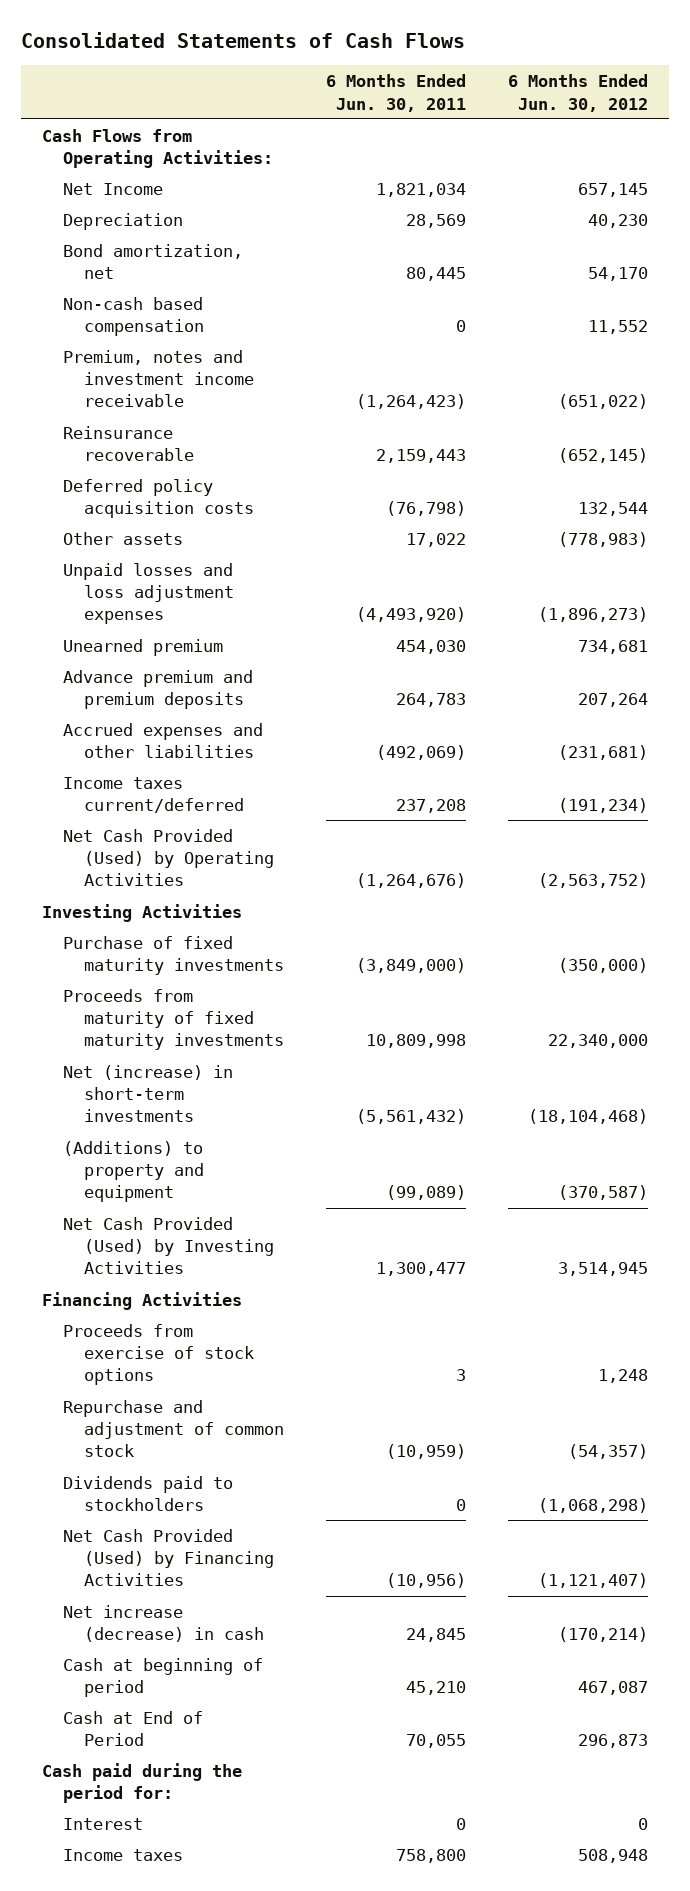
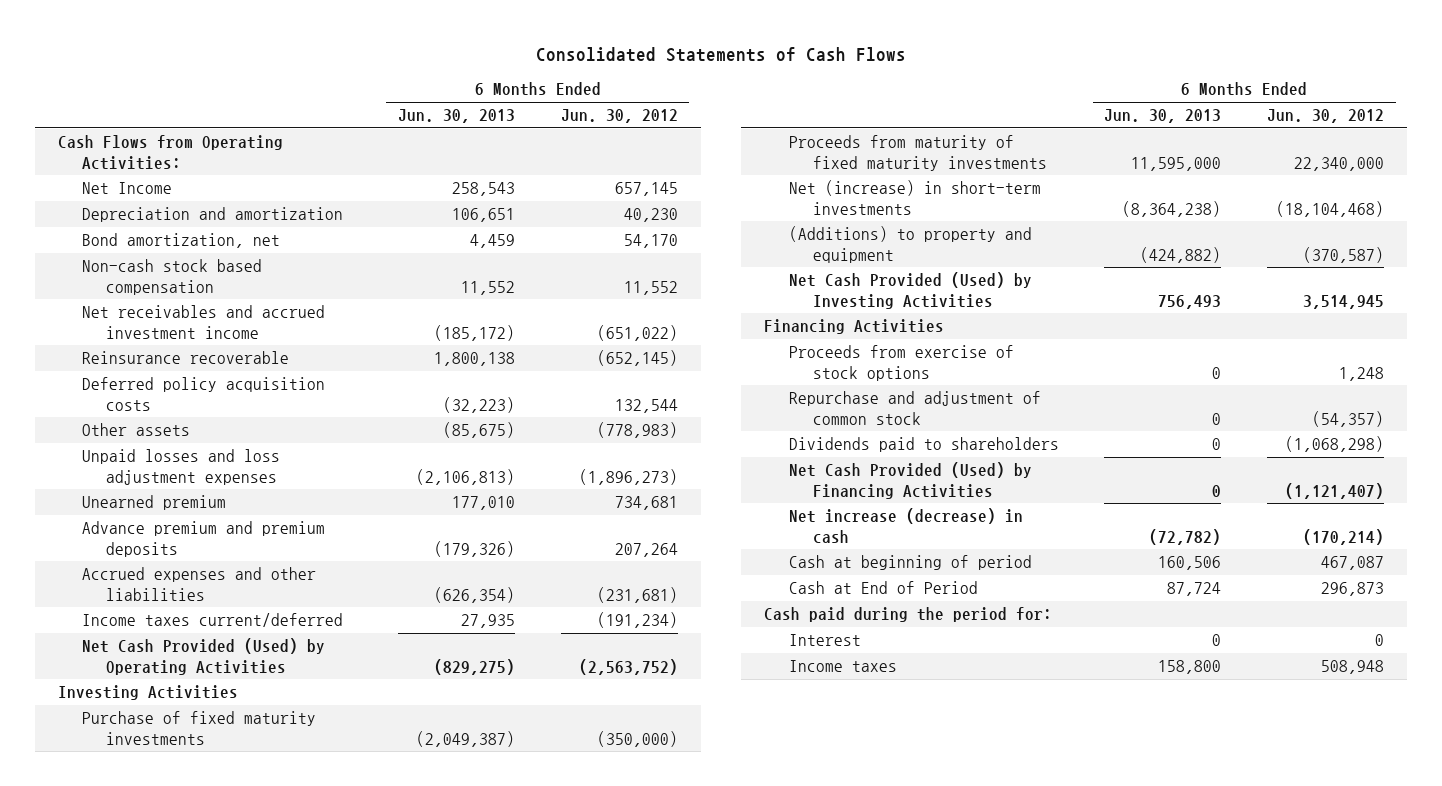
[325,74,466,112] 6 Months Ended Jun. 30, 2011 -> none
none -> [397,109,515,124] Jun. 30, 2013
[63,212,184,230] Depreciation -> [81,207,343,223] Depreciation and amortization
[63,296,205,337] Non-cash based compensation -> [81,259,262,295] Non-cash stock based compensation
[63,349,255,408] Premium, notes and investment income receivable -> [81,305,325,339] Net receivables and accrued investment income
[63,1475,234,1512] Dividends paid to stockholders -> [788,437,1059,453] Dividends paid to shareholders

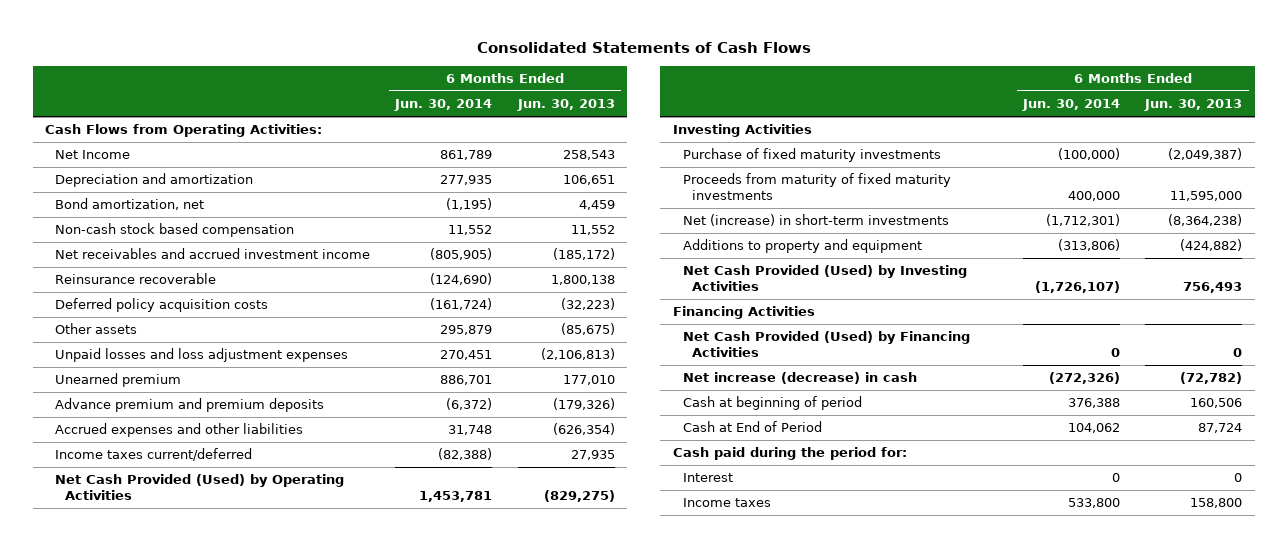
[560,109,678,124] Jun. 30, 2012 -> none
none -> [394,99,493,112] Jun. 30, 2014
[788,226,1032,263] (Additions) to property and equipment -> [682,239,922,254] Additions to property and equipment
[788,345,1014,381] Proceeds from exercise of stock options -> none
[788,391,1041,425] Repurchase and adjustment of common stock -> none
[788,437,1059,453] Dividends paid to shareholders -> none

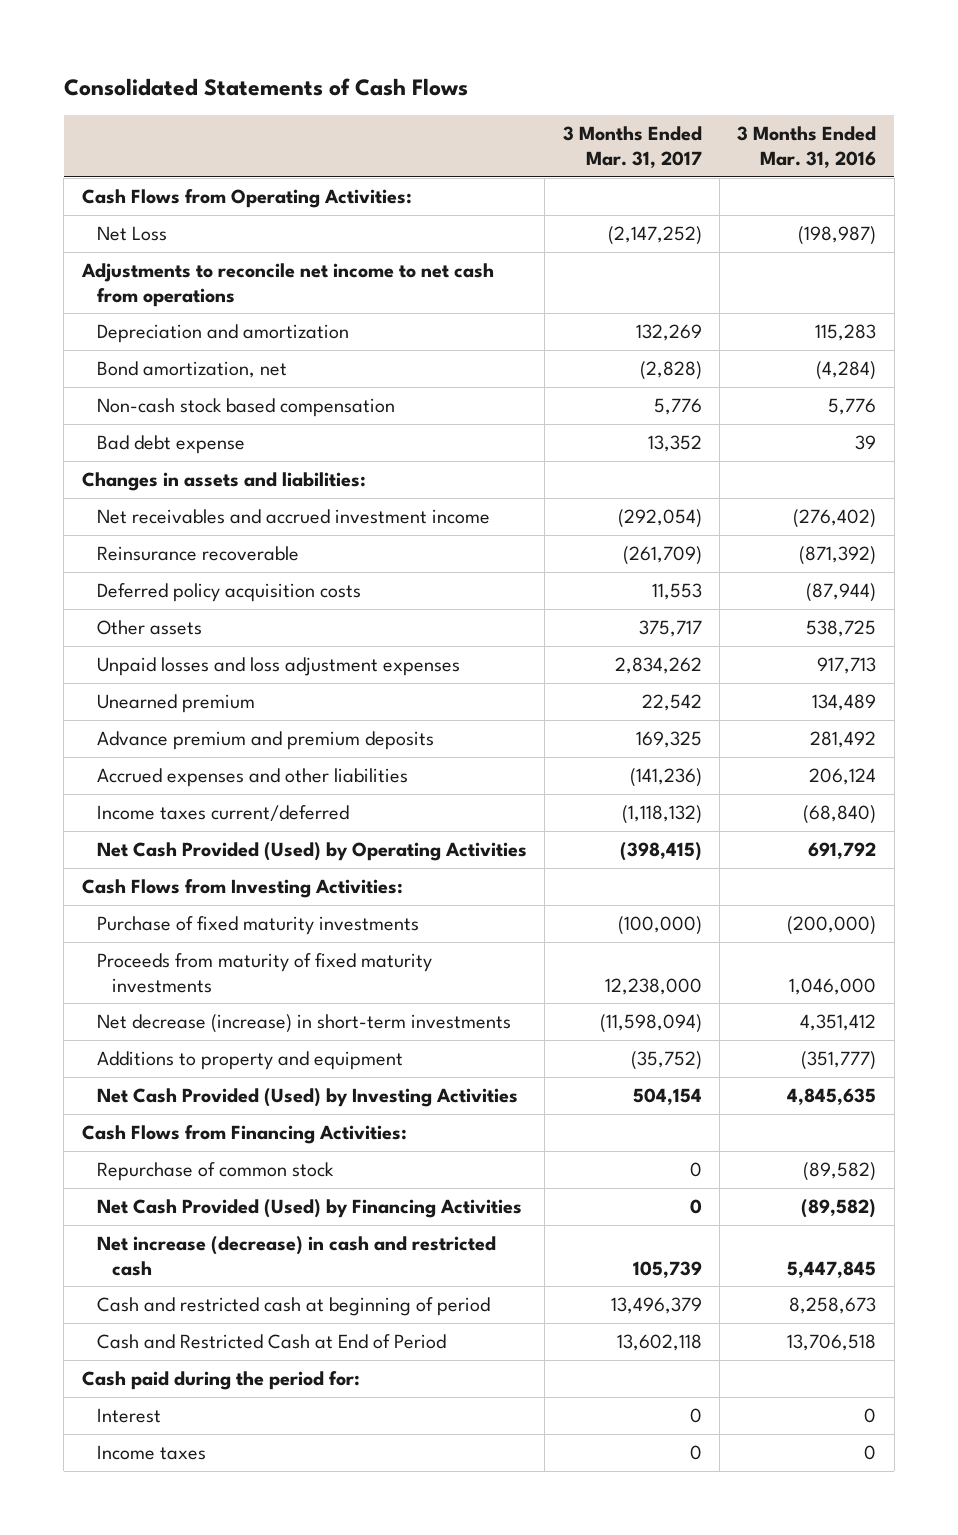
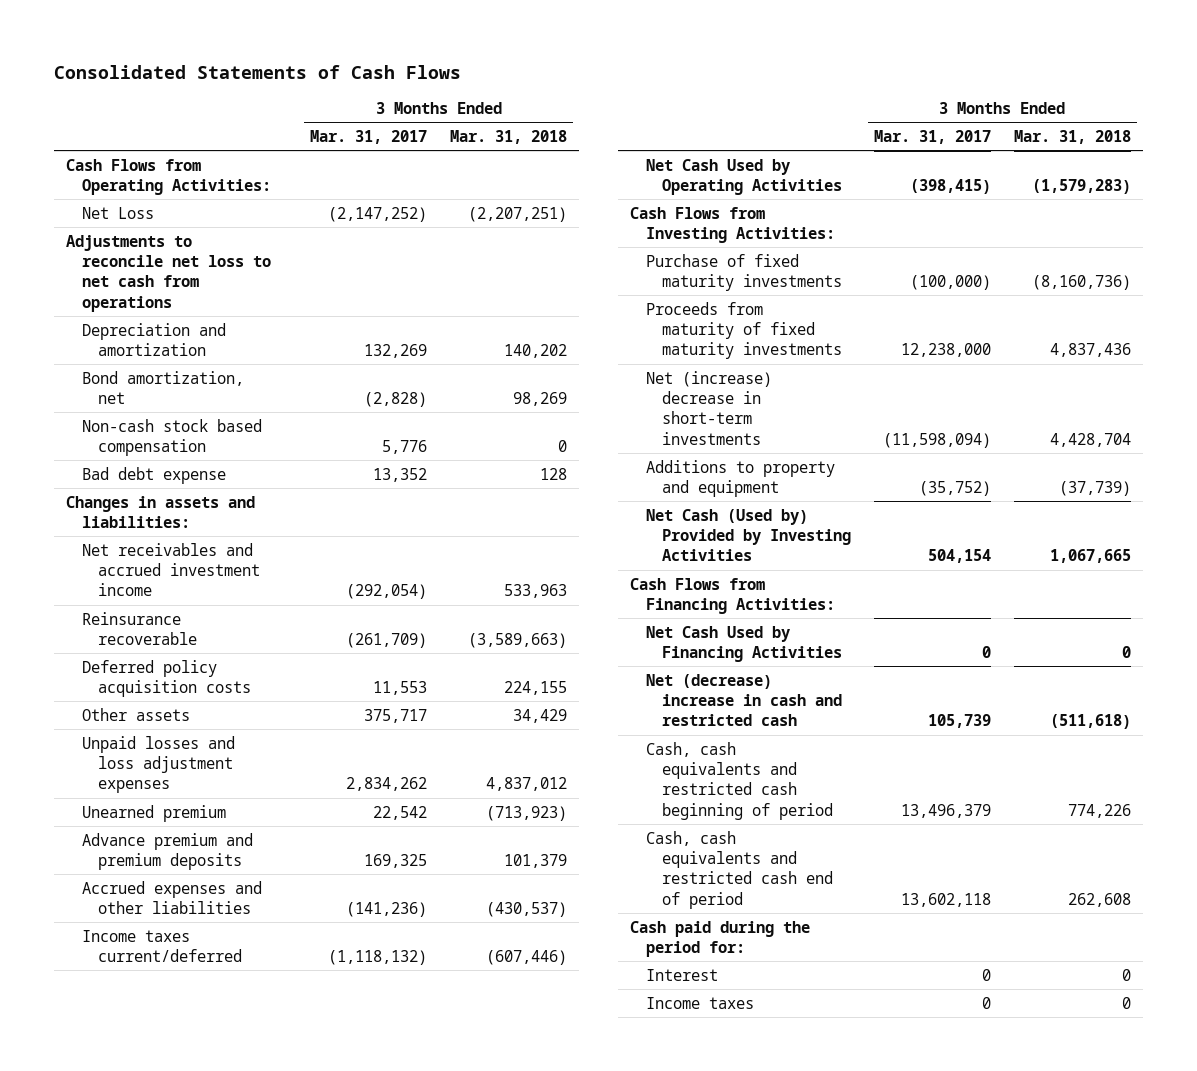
[737,126,877,168] 3 Months Ended Mar. 31, 2016 -> none
none -> [450,129,568,144] Mar. 31, 2018
[80,263,494,307] Adjustments to reconcile net income to net cash from operations -> [65,234,271,312] Adjustments to reconcile net loss to net cash from operations
[96,842,527,862] Net Cash Provided (Used) by Operating Activities -> [645,158,842,195] Net Cash Used by Operating Activities
[96,1014,511,1034] Net decrease (increase) in short-term investments -> [645,370,772,445] Net (increase) decrease in short-term investments
[96,1088,518,1108] Net Cash Provided (Used) by Investing Activities -> [645,508,851,562] Net Cash (Used by) Provided by Investing Activities
[96,1162,334,1182] Repurchase of common stock -> none
[96,1199,522,1219] Net Cash Provided (Used) by Financing Activities -> [645,625,842,662] Net Cash Used by Financing Activities
[96,1236,496,1276] Net increase (decrease) in cash and restricted cash -> [645,673,842,727] Net (decrease) increase in cash and restricted cash
[96,1297,490,1317] Cash and restricted cash at beginning of period -> [645,741,833,820] Cash, cash equivalents and restricted cash beginning of period
[96,1334,446,1350] Cash and Restricted Cash at End of Period -> [645,830,833,909] Cash, cash equivalents and restricted cash end of period

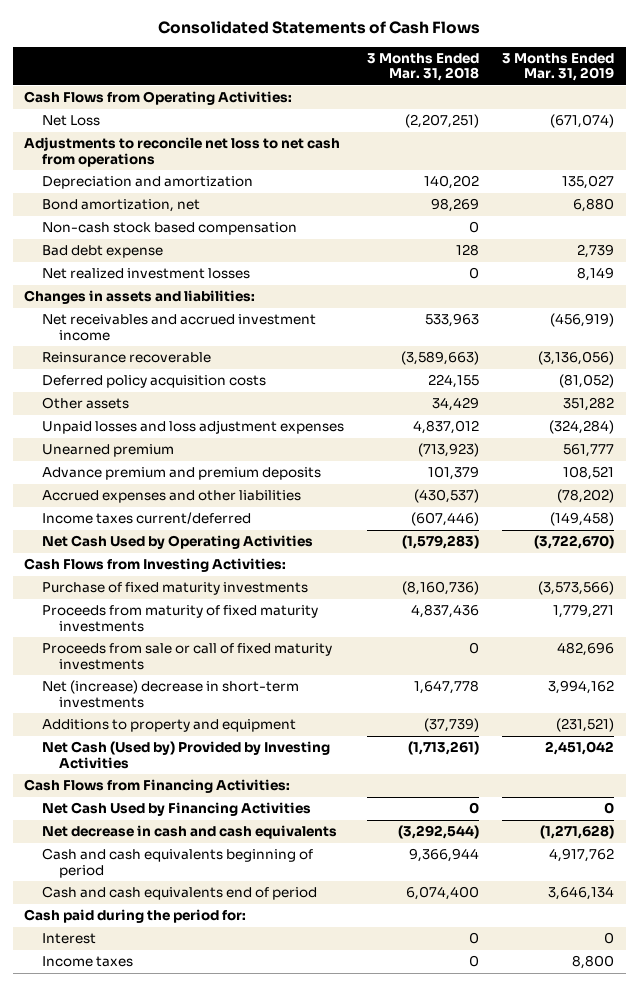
[310,129,428,144] Mar. 31, 2017 -> none
none -> [502,52,615,82] 3 Months Ended Mar. 31, 2019
none -> [41,268,250,280] Net realized investment losses
none -> [41,643,332,670] Proceeds from sale or call of fixed maturity investments
[1050,432,1132,447] 4,428,704 -> [413,680,479,695] 1,647,778
[1050,549,1132,564] 1,067,665 -> [407,741,479,756] (1,713,261)
[645,673,842,727] Net (decrease) increase in cash and restricted cash -> [41,825,337,840] Net decrease in cash and cash equivalents
[1050,714,1132,730] (511,618) -> [397,825,479,840] (3,292,544)
[645,741,833,820] Cash, cash equivalents and restricted cash beginning of period -> [41,848,313,878] Cash and cash equivalents beginning of period
[1068,803,1132,818] 774,226 -> [408,848,479,863] 9,366,944
[645,830,833,909] Cash, cash equivalents and restricted cash end of period -> [41,886,317,901] Cash and cash equivalents end of period
[1068,892,1132,907] 262,608 -> [405,886,479,901] 6,074,400

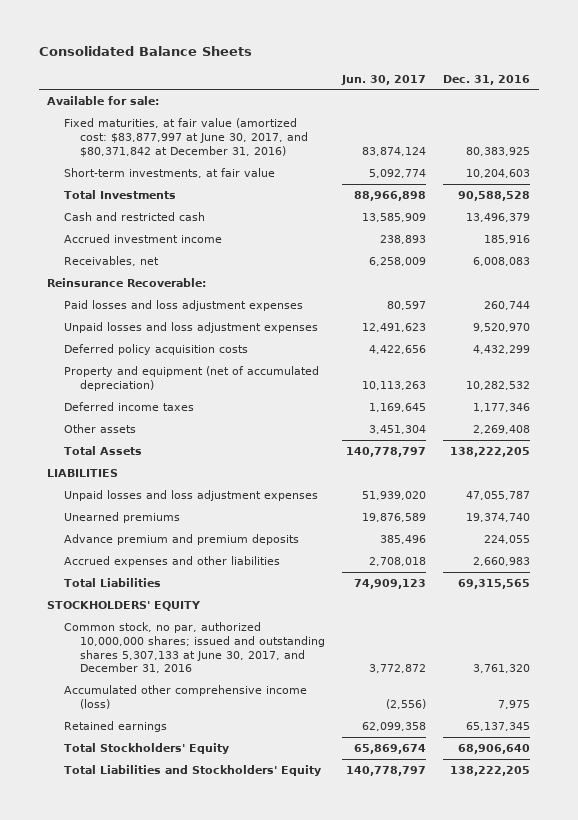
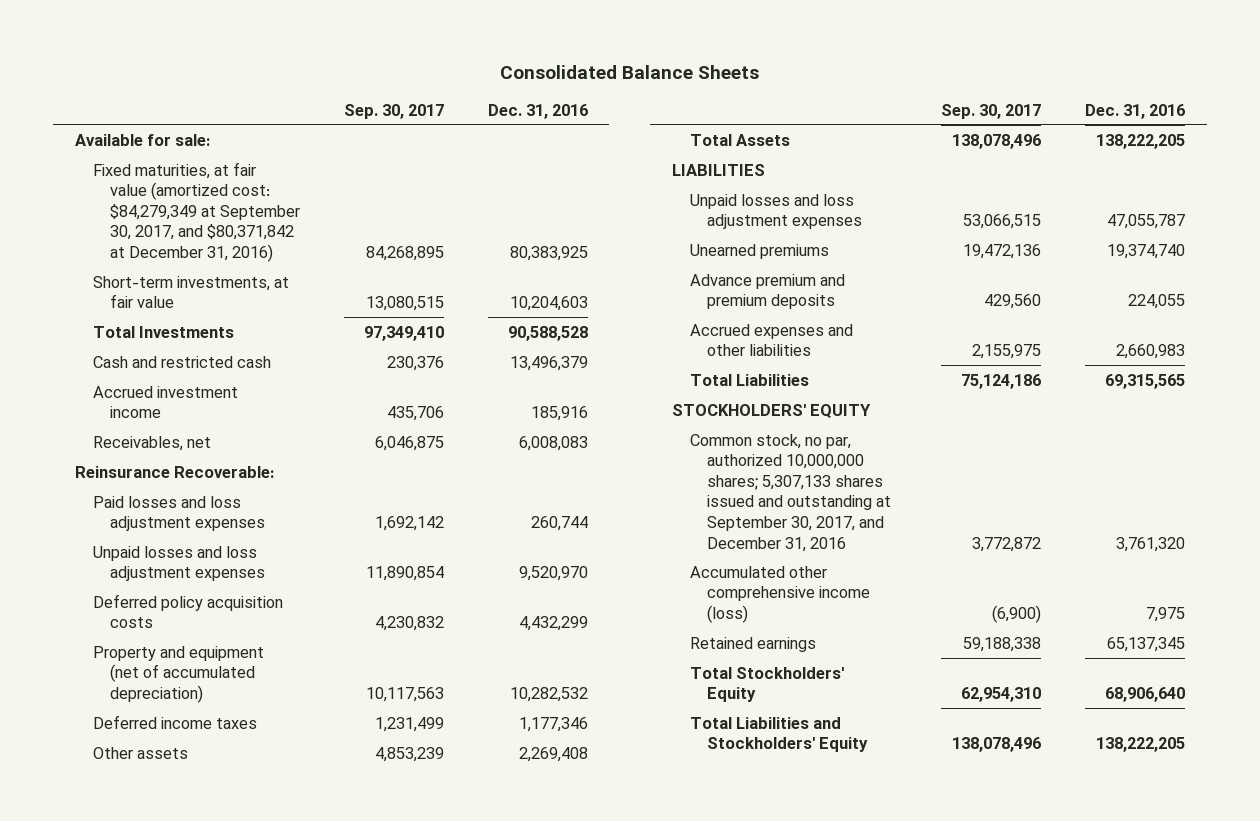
[341,74,427,85] Jun. 30, 2017 -> none
none -> [343,103,444,119] Sep. 30, 2017
[63,118,308,157] Fixed maturities, at fair value (amortized cost: $83,877,997 at June 30, 2017, and $80,371,842 at December 31, 2016) -> [92,161,301,262] Fixed maturities, at fair value (amortized cost: $84,279,349 at September 30, 2017, and $80,371,842 at December 31, 2016)
[63,622,325,674] Common stock, no par, authorized 10,000,000 shares; issued and outstanding shares 5,307,133 at June 30, 2017, and December 31, 2016 -> [689,433,892,552] Common stock, no par, authorized 10,000,000 shares; 5,307,133 shares issued and outstanding at September 30, 2017, and December 31, 2016

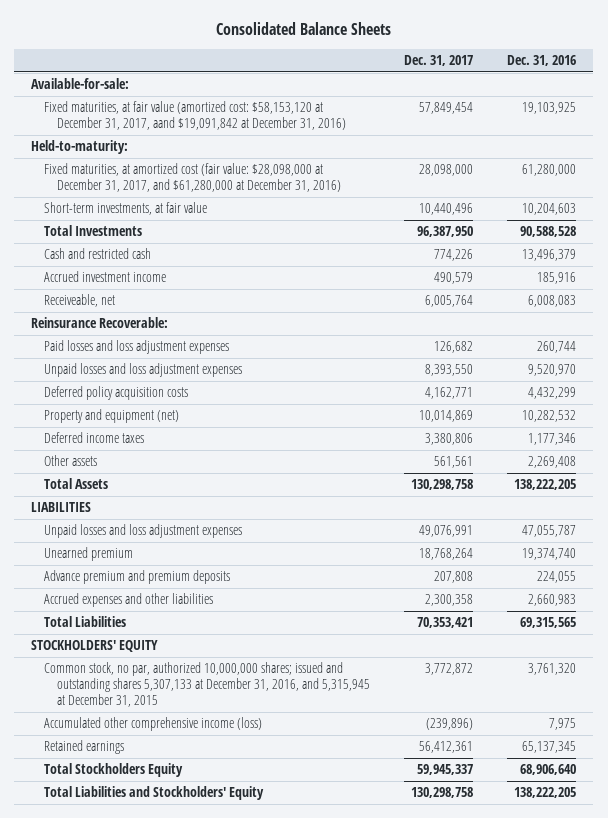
[343,103,444,119] Sep. 30, 2017 -> none
none -> [403,55,473,67] Dec. 31, 2017
[74,133,210,146] Available for sale: -> [31,78,130,90] Available-for-sale:
[92,161,301,262] Fixed maturities, at fair value (amortized cost: $84,279,349 at September 30, 2017, and $80,371,842 at December 31, 2016) -> [44,101,346,131] Fixed maturities, at fair value (amortized cost: $58,153,120 at December 31, 2017, aand $19,091,842 at December 31, 2016)
[509,245,588,261] 80,383,925 -> [522,102,577,115] 19,103,925
none -> [31,140,129,155] Held-to-maturity:
none -> [44,163,341,193] Fixed maturities, at amortized cost (fair value: $28,098,000 at December 31, 2017, and $61,280,000 at December 31, 2016)
[92,435,211,451] Receivables, net -> [44,294,116,308] Receiveable, net
[92,645,264,703] Property and equipment (net of accumulated depreciation) -> [44,409,180,424] Property and equipment (net)
[689,243,829,259] Unearned premiums -> [44,547,134,562] Unearned premium
[689,433,892,552] Common stock, no par, authorized 10,000,000 shares; 5,307,133 shares issued and outstanding at September 30, 2017, and December 31, 2016 -> [44,662,370,708] Common stock, no par, authorized 10,000,000 shares; issued and outstanding shares 5,307,133 at December 31, 2016, and 5,315,945 at December 31, 2015
[689,666,844,703] Total Stockholders' Equity -> [44,763,184,778] Total Stockholders Equity

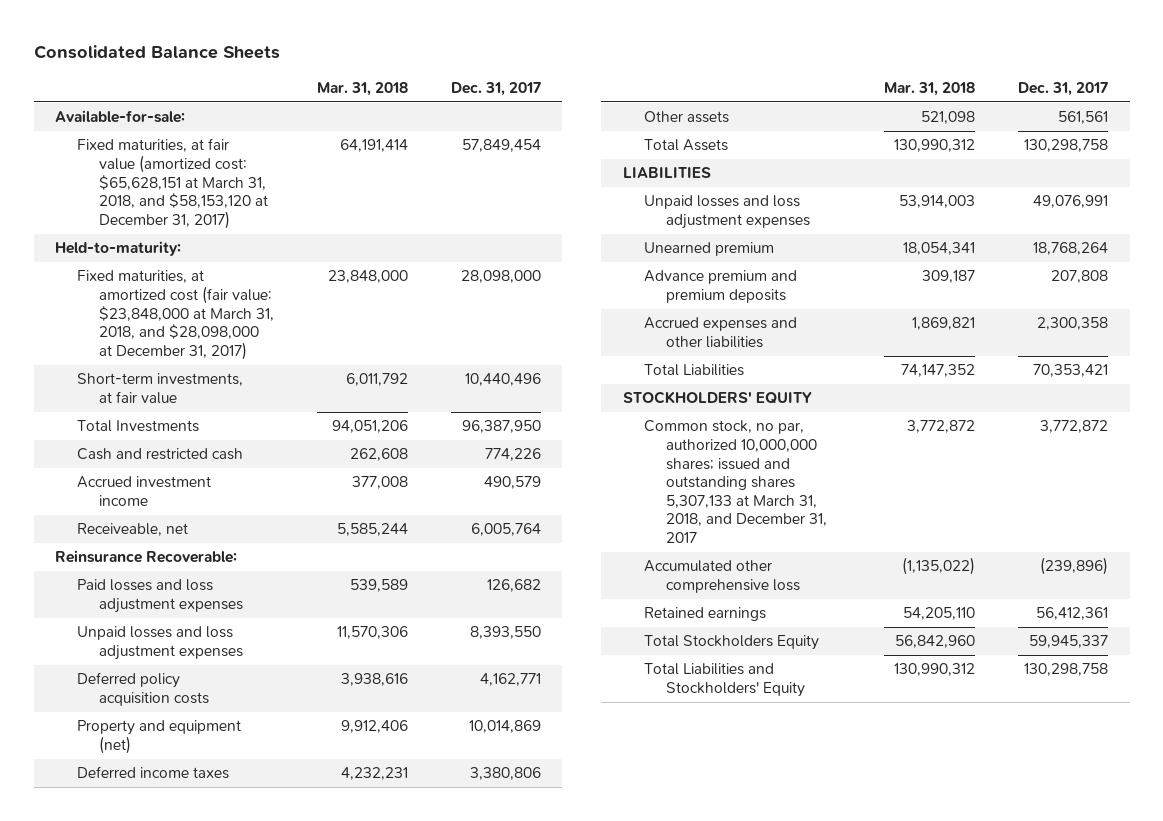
[507,55,577,67] Dec. 31, 2016 -> none
none -> [316,81,408,96] Mar. 31, 2018
[44,101,346,131] Fixed maturities, at fair value (amortized cost: $58,153,120 at December 31, 2017, aand $19,091,842 at December 31, 2016) -> [76,138,268,229] Fixed maturities, at fair value (amortized cost: $65,628,151 at March 31, 2018, and $58,153,120 at December 31, 2017)
[44,163,341,193] Fixed maturities, at amortized cost (fair value: $28,098,000 at December 31, 2017, and $61,280,000 at December 31, 2016) -> [76,270,274,360] Fixed maturities, at amortized cost (fair value: $23,848,000 at March 31, 2018, and $28,098,000 at December 31, 2017)
[44,662,370,708] Common stock, no par, authorized 10,000,000 shares; issued and outstanding shares 5,307,133 at December 31, 2016, and 5,315,945 at December 31, 2015 -> [644,420,827,543] Common stock, no par, authorized 10,000,000 shares; issued and outstanding shares 5,307,133 at March 31, 2018, and December 31, 2017
[44,717,263,732] Accumulated other comprehensive income (loss) -> [644,560,800,594] Accumulated other comprehensive loss

